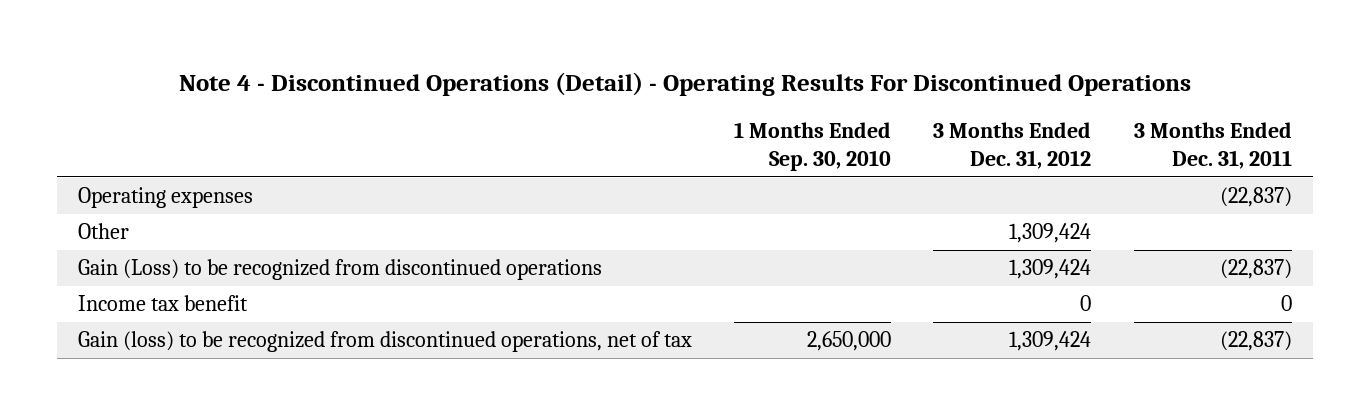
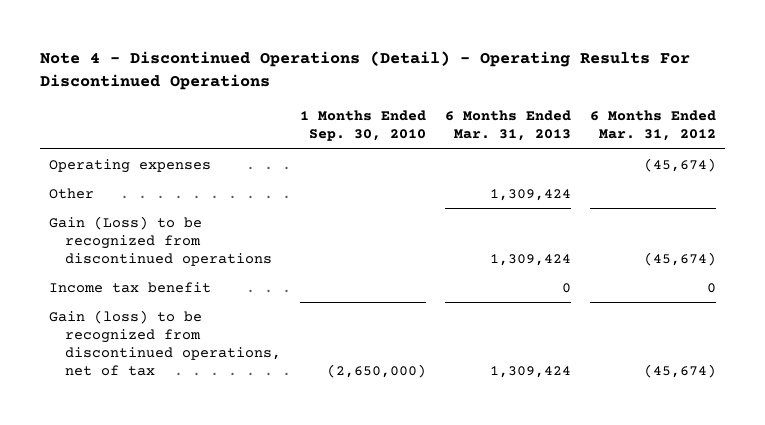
[933,122,1092,170] 3 Months Ended Dec. 31, 2012 -> none
[1133,122,1292,170] 3 Months Ended Dec. 31, 2011 -> none
none -> [444,110,571,142] 6 Months Ended Mar. 31, 2013
none -> [589,110,716,142] 6 Months Ended Mar. 31, 2012
[807,331,892,352] 2,650,000 -> [327,364,427,379] (2,650,000)

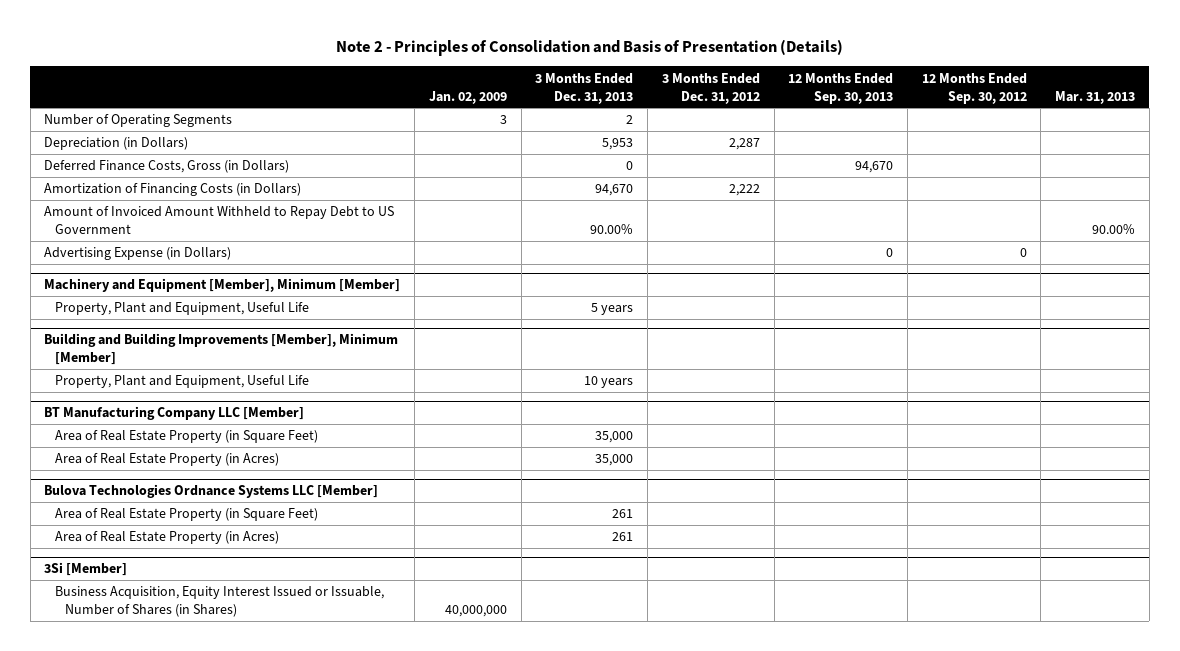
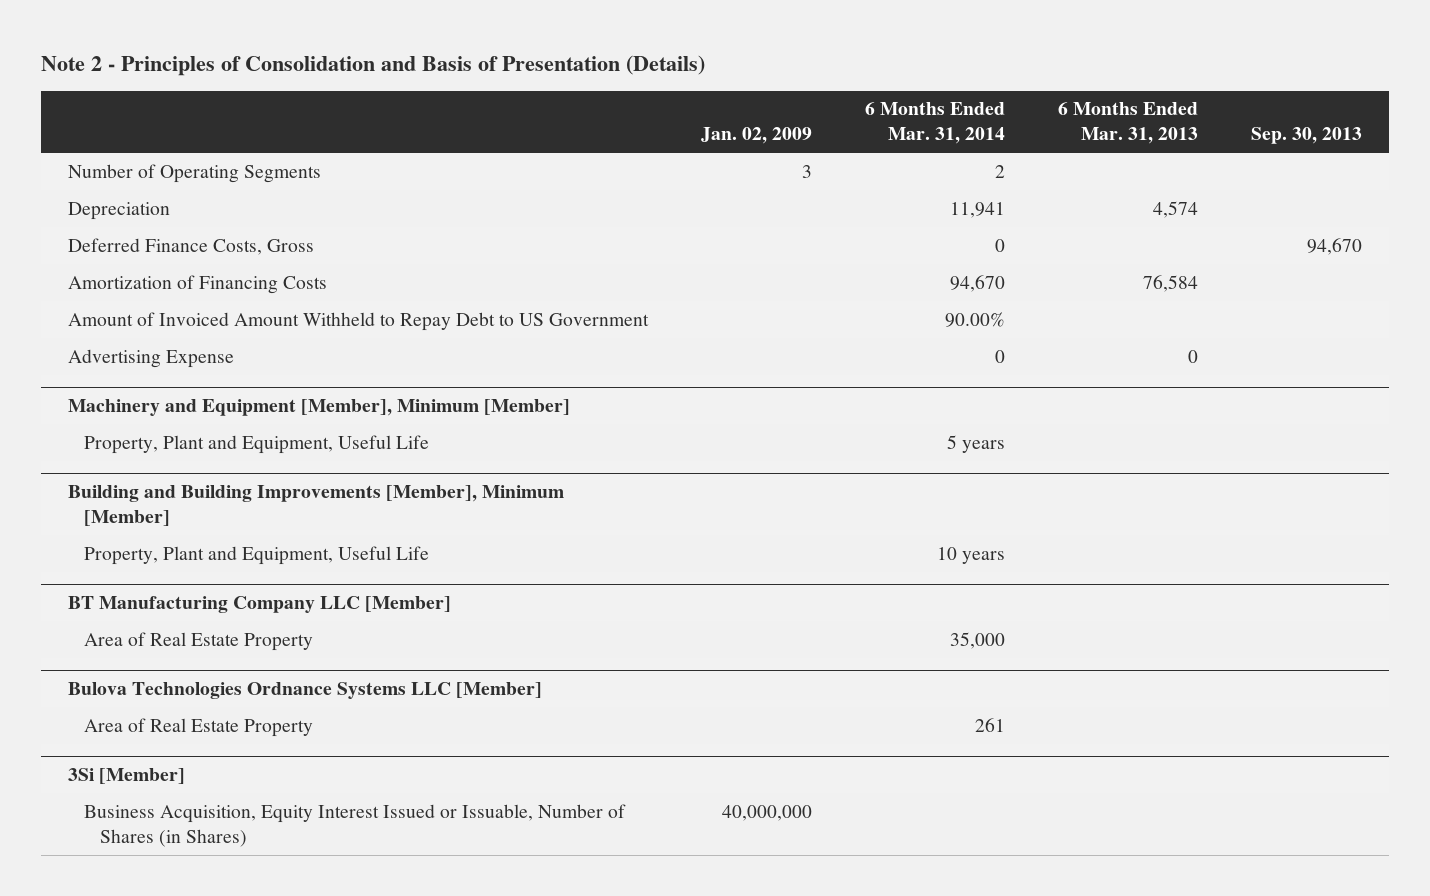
[535,72,634,104] 3 Months Ended Dec. 31, 2013 -> none
[661,72,760,104] 3 Months Ended Dec. 31, 2012 -> none
[788,72,894,104] 12 Months Ended Sep. 30, 2013 -> none
[921,72,1027,104] 12 Months Ended Sep. 30, 2012 -> none
[1055,90,1136,104] Mar. 31, 2013 -> none
none -> [864,102,1005,145] 6 Months Ended Mar. 31, 2014
none -> [1057,102,1198,145] 6 Months Ended Mar. 31, 2013
none -> [1251,127,1363,145] Sep. 30, 2013
[44,137,189,151] Depreciation (in Dollars) -> [67,201,170,220] Depreciation
[44,160,290,174] Deferred Finance Costs, Gross (in Dollars) -> [67,237,314,255] Deferred Finance Costs, Gross
[44,183,302,197] Amortization of Financing Costs (in Dollars) -> [67,274,327,294] Amortization of Financing Costs
[44,247,232,261] Advertising Expense (in Dollars) -> [67,348,234,368] Advertising Expense
[54,453,279,467] Area of Real Estate Property (in Acres) -> none
[54,430,318,444] Area of Real Estate Property (in Square Feet) -> [83,631,313,651] Area of Real Estate Property
[54,531,279,545] Area of Real Estate Property (in Acres) -> none
[54,508,318,522] Area of Real Estate Property (in Square Feet) -> [83,717,313,737] Area of Real Estate Property

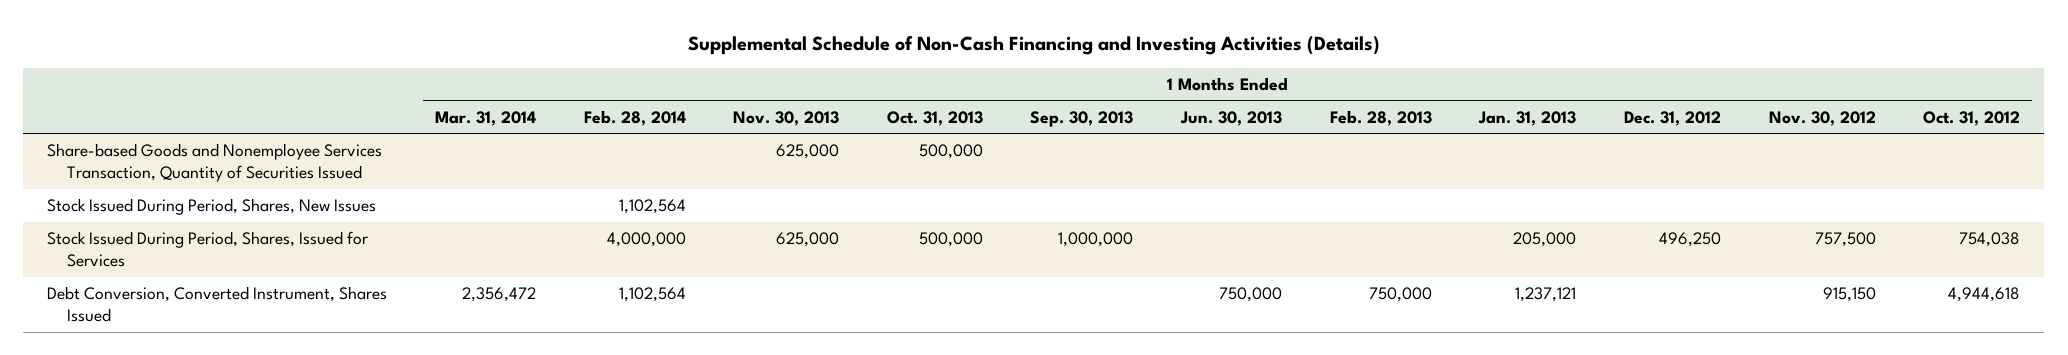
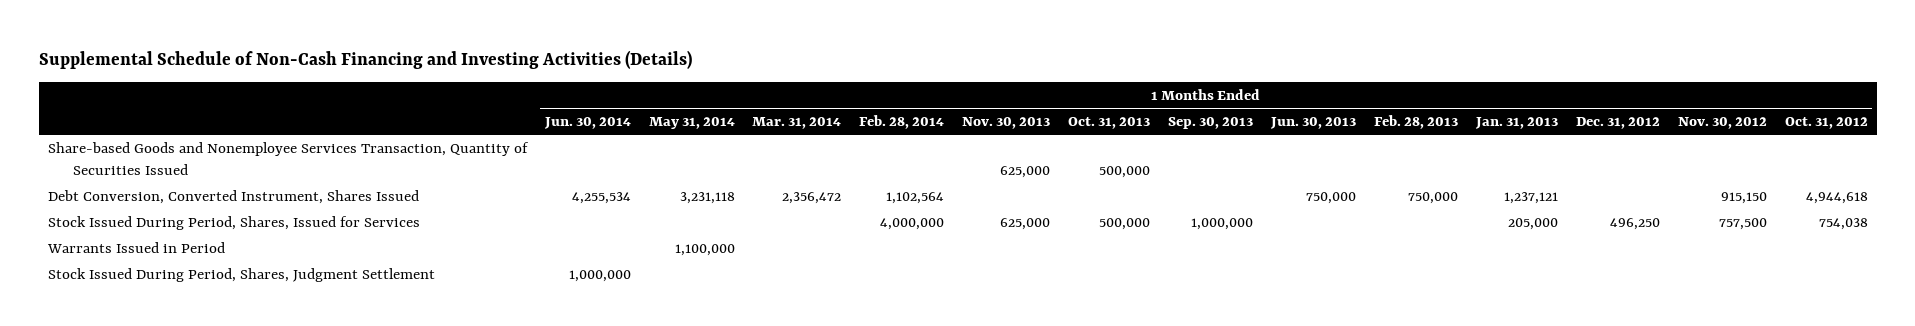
none -> [543,117,631,130] Jun. 30, 2014
none -> [648,117,735,130] May 31, 2014
[47,198,377,216] Stock Issued During Period, Shares, New Issues -> none
[47,231,369,268] Stock Issued During Period, Shares, Issued for Services -> [47,215,420,230] Stock Issued During Period, Shares, Issued for Services
none -> [46,241,225,253] Warrants Issued in Period
none -> [47,267,435,282] Stock Issued During Period, Shares, Judgment Settlement

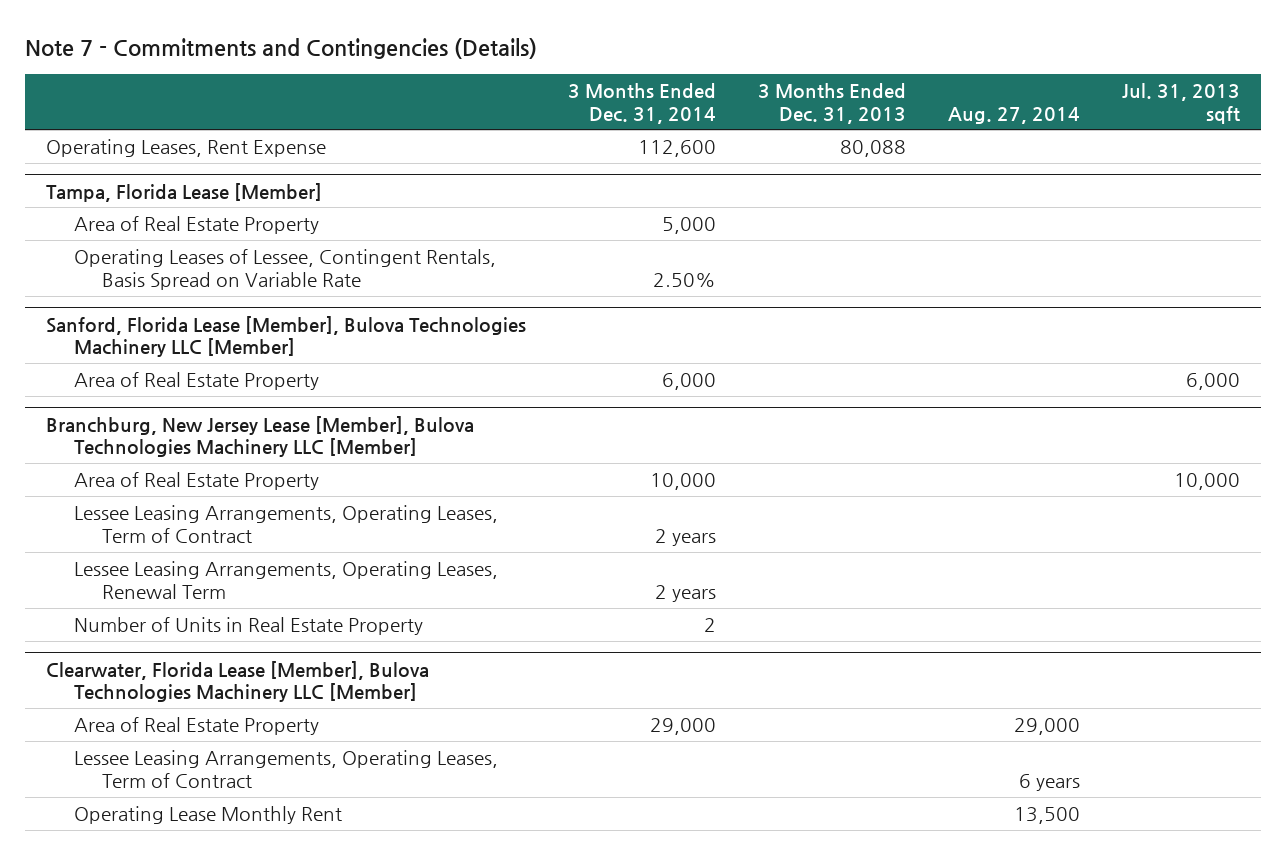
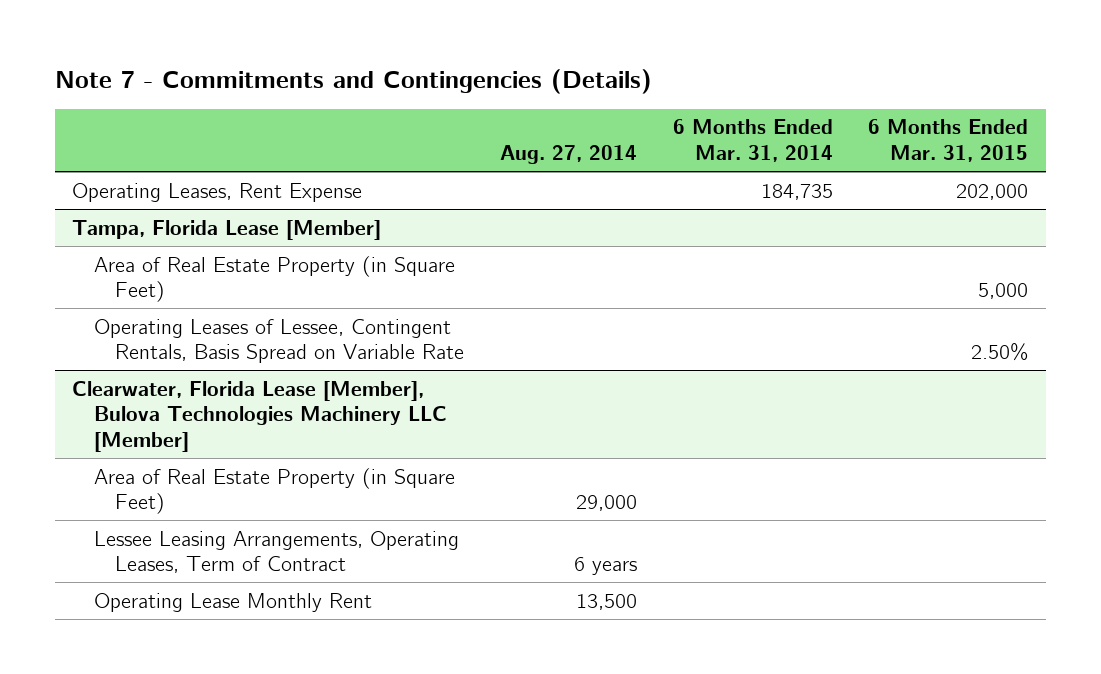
[567,82,716,124] 3 Months Ended Dec. 31, 2014 -> none
[757,82,906,124] 3 Months Ended Dec. 31, 2013 -> none
[1121,82,1240,124] Jul. 31, 2013 sqft -> none
none -> [672,119,833,163] 6 Months Ended Mar. 31, 2014
none -> [868,119,1029,163] 6 Months Ended Mar. 31, 2015
[73,216,319,235] Area of Real Estate Property -> [93,255,455,303] Area of Real Estate Property (in Square Feet)
[45,315,526,358] Sanford, Florida Lease [Member], Bulova Technologies Machinery LLC [Member] -> none
[73,372,319,391] Area of Real Estate Property -> none
[45,415,474,458] Branchburg, New Jersey Lease [Member], Bulova Technologies Machinery LLC [Member] -> none
[73,472,319,491] Area of Real Estate Property -> none
[73,505,498,544] Lessee Leasing Arrangements, Operating Leases, Term of Contract -> none
[73,561,498,600] Lessee Leasing Arrangements, Operating Leases, Renewal Term -> none
[73,617,423,636] Number of Units in Real Estate Property -> none
[73,717,319,736] Area of Real Estate Property -> [93,467,455,515] Area of Real Estate Property (in Square Feet)

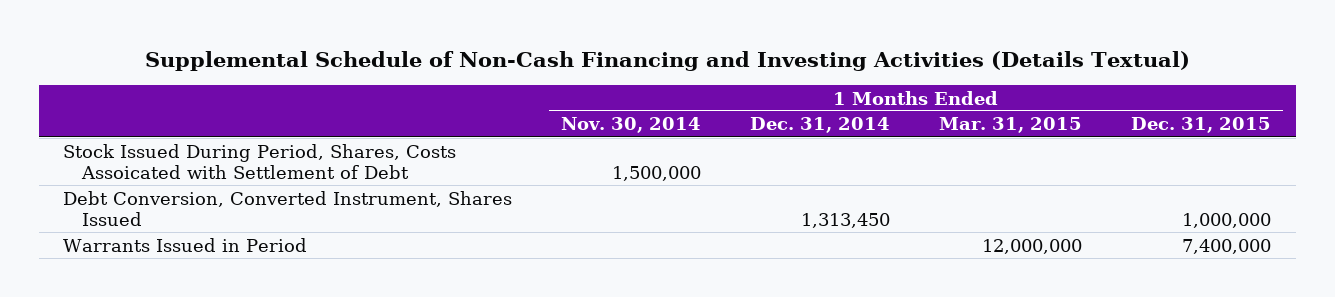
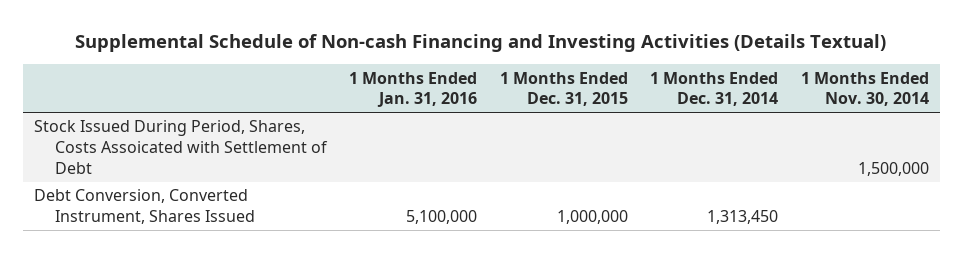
[145,50,1191,71] Supplemental Schedule of Non-Cash Financing and Investing Activities (Details Textual) -> [75,34,887,53] Supplemental Schedule of Non-cash Financing and Investing Activities (Details Textual)
[939,117,1083,134] Mar. 31, 2015 -> none
none -> [349,71,478,108] 1 Months Ended Jan. 31, 2016
[63,237,308,252] Warrants Issued in Period -> none

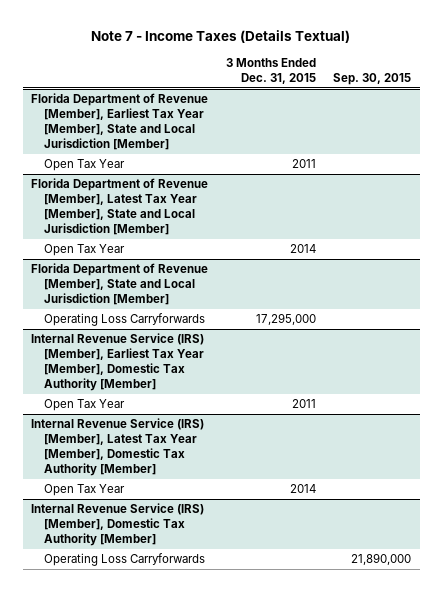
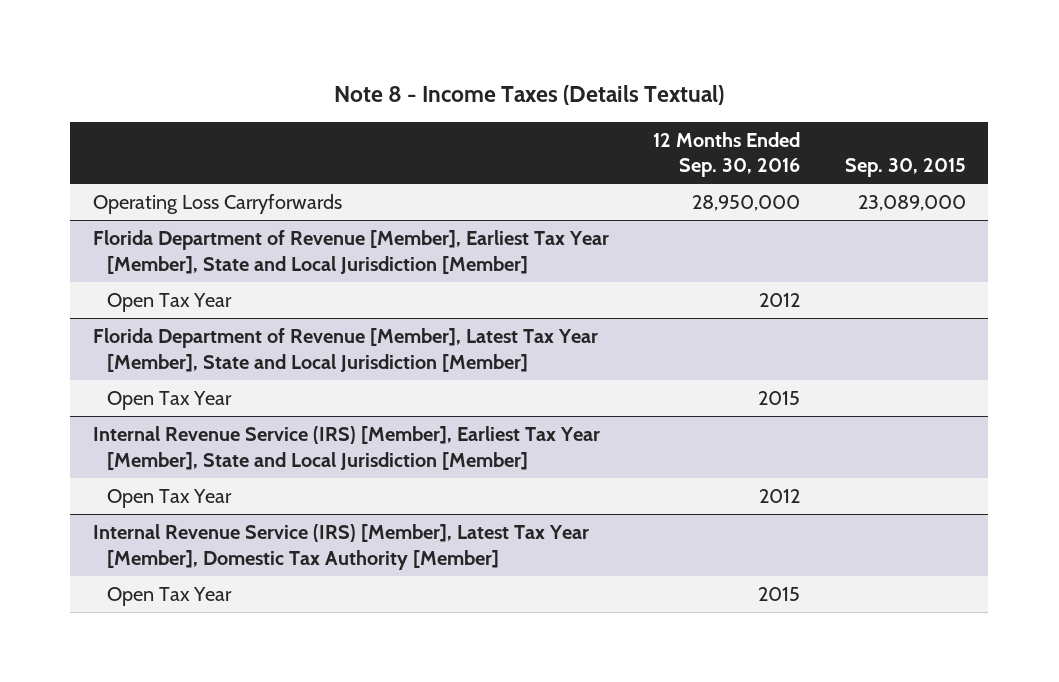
[91,29,351,43] Note 7 - Income Taxes (Details Textual) -> [334,84,725,105] Note 8 - Income Taxes (Details Textual)
[225,57,316,84] 3 Months Ended Dec. 31, 2015 -> none
none -> [653,131,801,178] 12 Months Ended Sep. 30, 2016
none -> [92,193,342,214] Operating Loss Carryforwards
[31,263,209,306] Florida Department of Revenue [Member], State and Local Jurisdiction [Member] -> none
[44,313,206,327] Operating Loss Carryforwards -> none
[31,333,205,392] Internal Revenue Service (IRS) [Member], Earliest Tax Year [Member], Domestic Tax Authority [Member] -> [92,425,600,470] Internal Revenue Service (IRS) [Member], Earliest Tax Year [Member], State and Local Jurisdiction [Member]
[31,503,205,547] Internal Revenue Service (IRS) [Member], Domestic Tax Authority [Member] -> none
[44,553,206,567] Operating Loss Carryforwards -> none

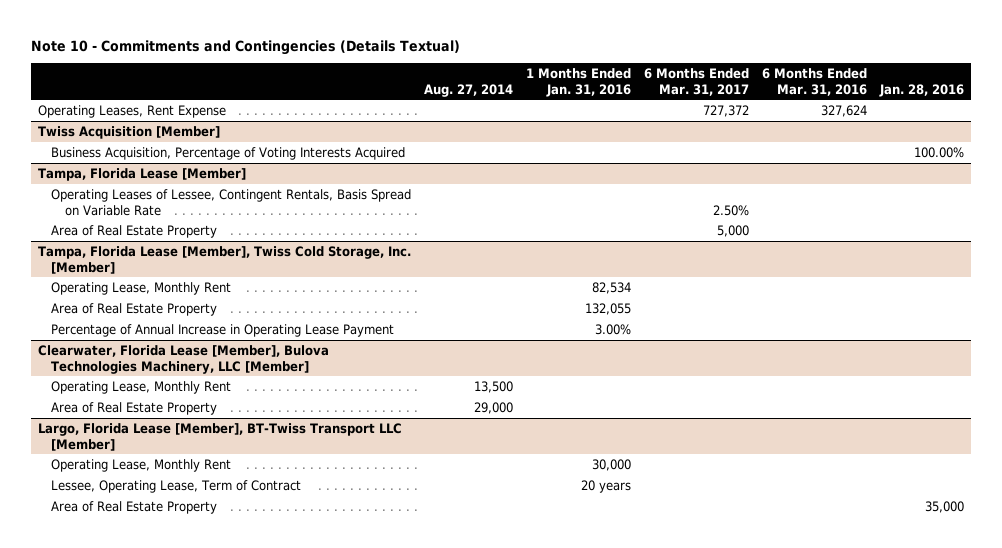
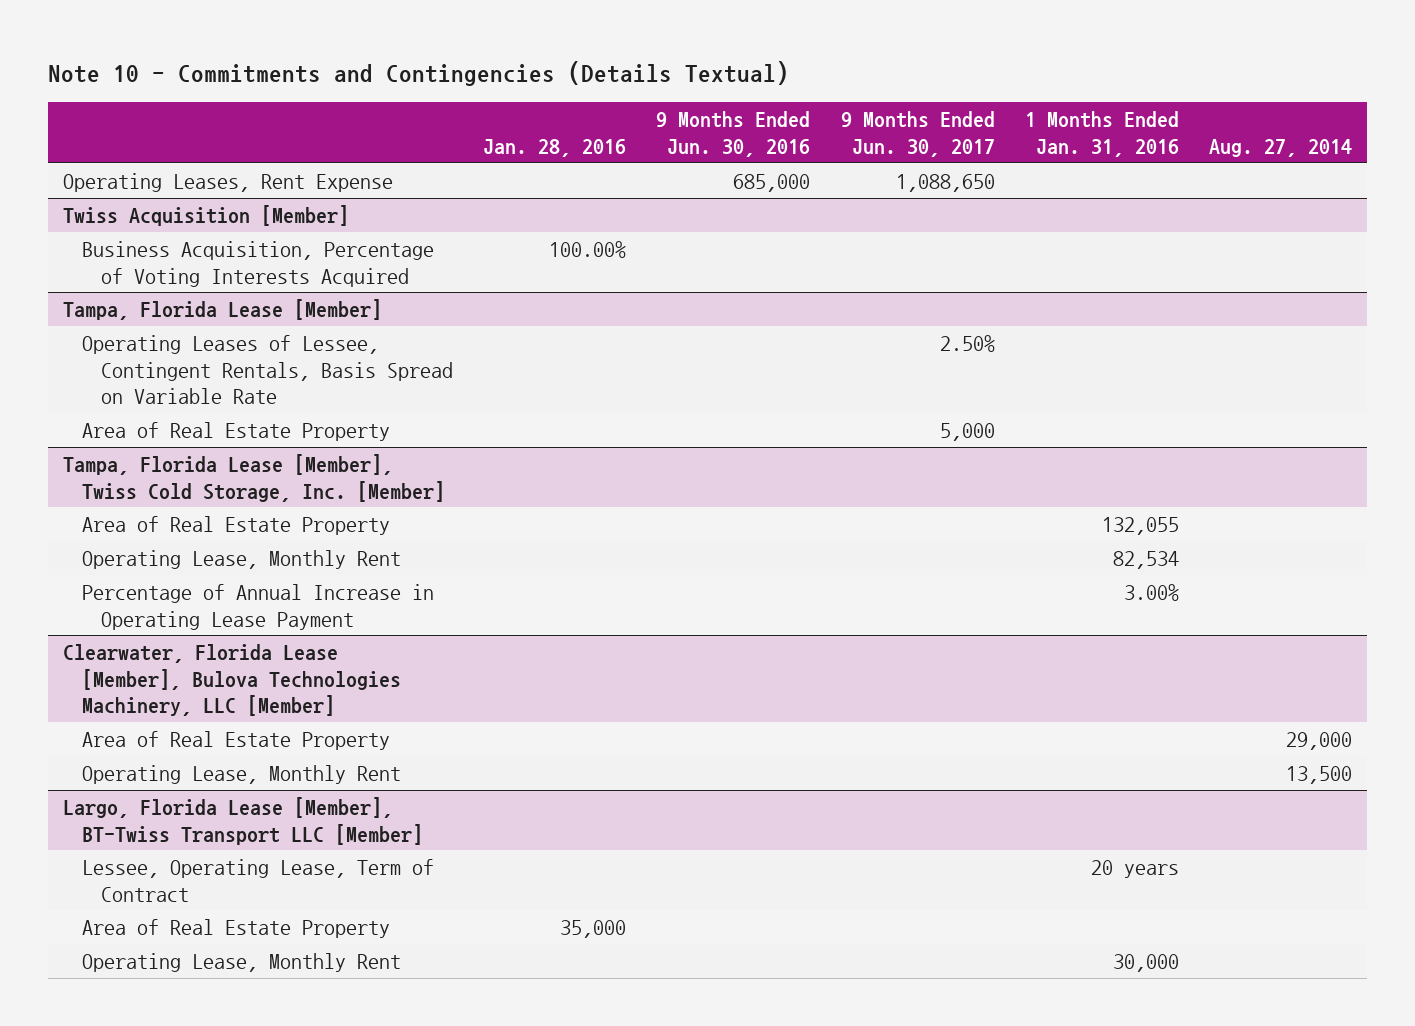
[644,67,750,96] 6 Months Ended Mar. 31, 2017 -> none
[762,67,868,96] 6 Months Ended Mar. 31, 2016 -> none
none -> [656,110,811,157] 9 Months Ended Jun. 30, 2016
none -> [840,110,995,157] 9 Months Ended Jun. 30, 2017
[51,281,232,295] Operating Lease, Monthly Rent -> [82,549,402,569] Operating Lease, Monthly Rent
[51,380,232,394] Operating Lease, Monthly Rent -> [82,764,402,784] Operating Lease, Monthly Rent
[51,458,232,472] Operating Lease, Monthly Rent -> [82,952,402,972] Operating Lease, Monthly Rent

